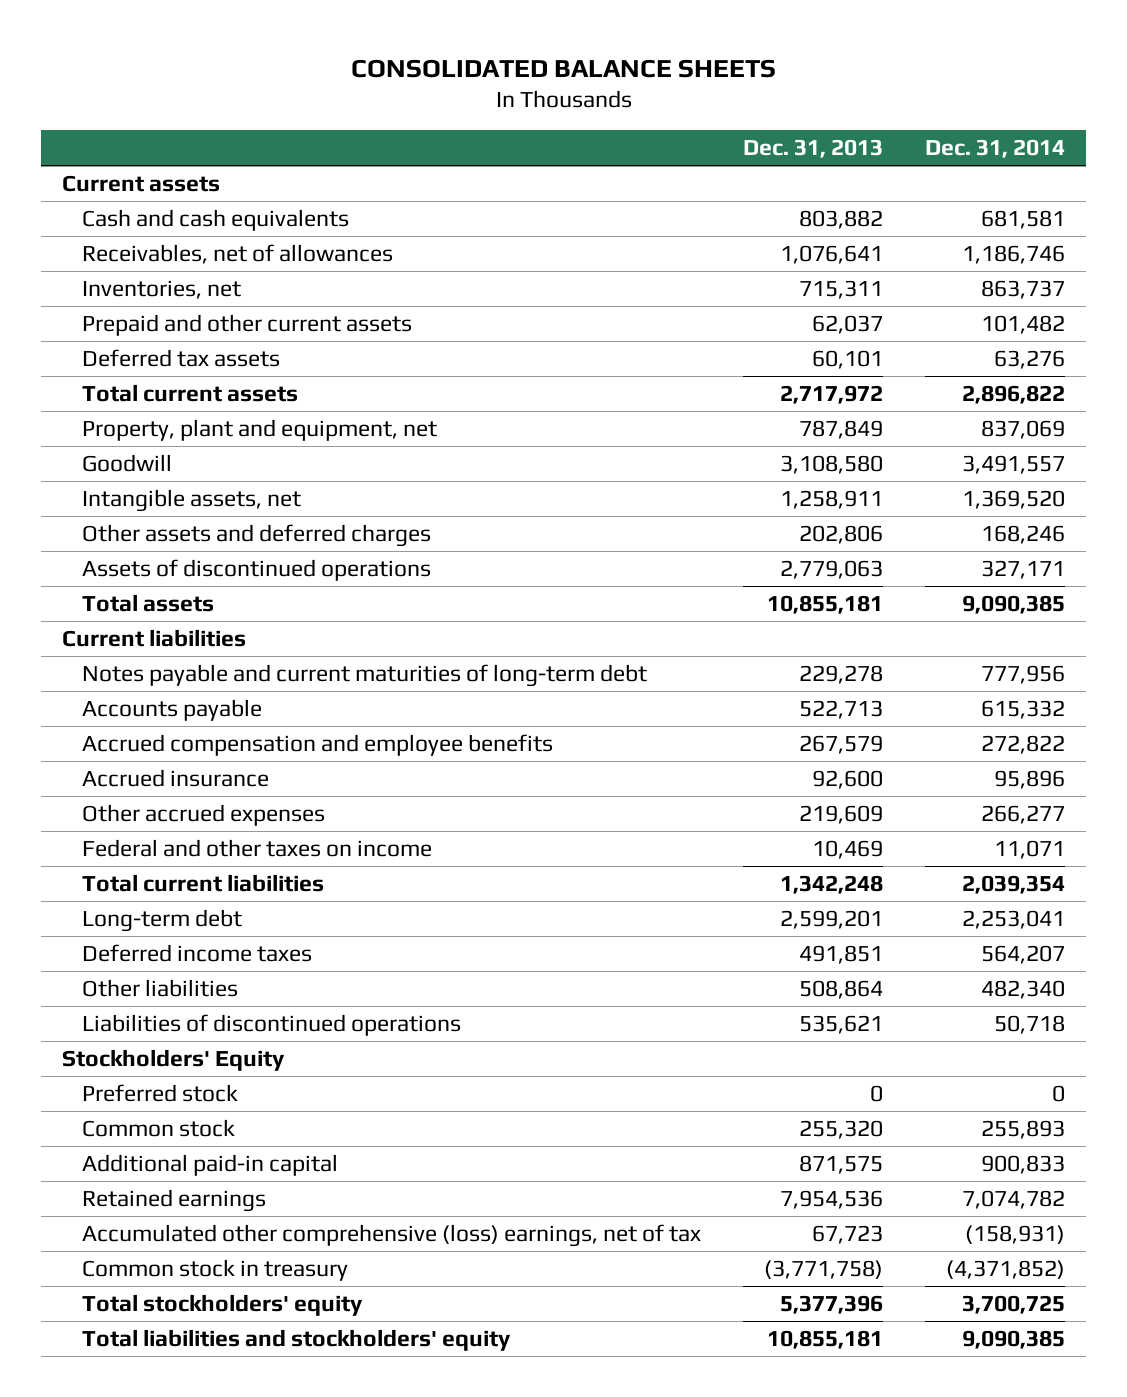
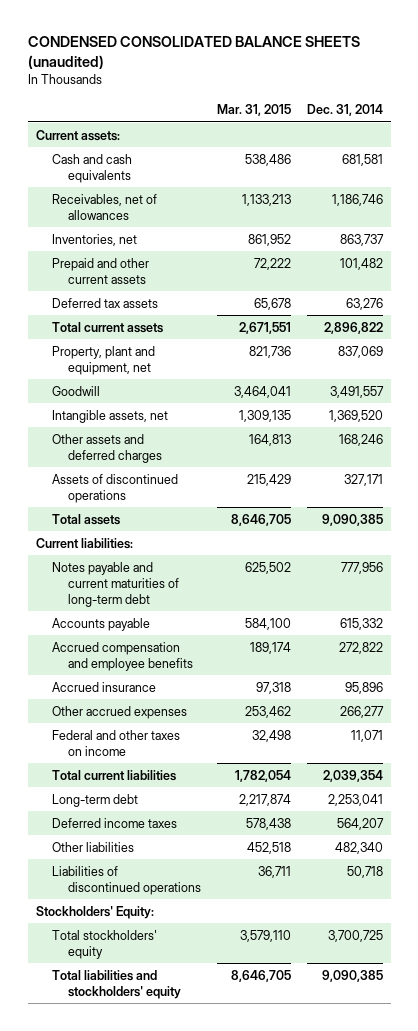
[350,58,776,78] CONSOLIDATED BALANCE SHEETS -> [27,36,360,70] CONDENSED CONSOLIDATED BALANCE SHEETS (unaudited)
[742,139,883,159] Dec. 31, 2013 -> none
none -> [216,103,291,116] Mar. 31, 2015
[62,175,221,193] Current assets -> [35,129,120,141] Current assets:
[62,629,247,648] Current liabilities -> [35,537,133,549] Current liabilities:
[81,1084,238,1103] Preferred stock -> none
[81,1119,235,1138] Common stock -> none
[81,1154,338,1177] Additional paid-in capital -> none
[81,1189,266,1213] Retained earnings -> none
[81,1224,701,1248] Accumulated other comprehensive (loss) earnings, net of tax -> none
[81,1259,348,1282] Common stock in treasury -> none
[62,1049,286,1072] Stockholders' Equity -> [35,905,154,919] Stockholders' Equity:

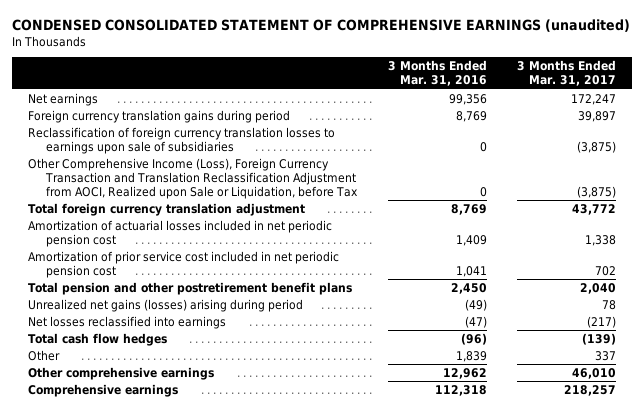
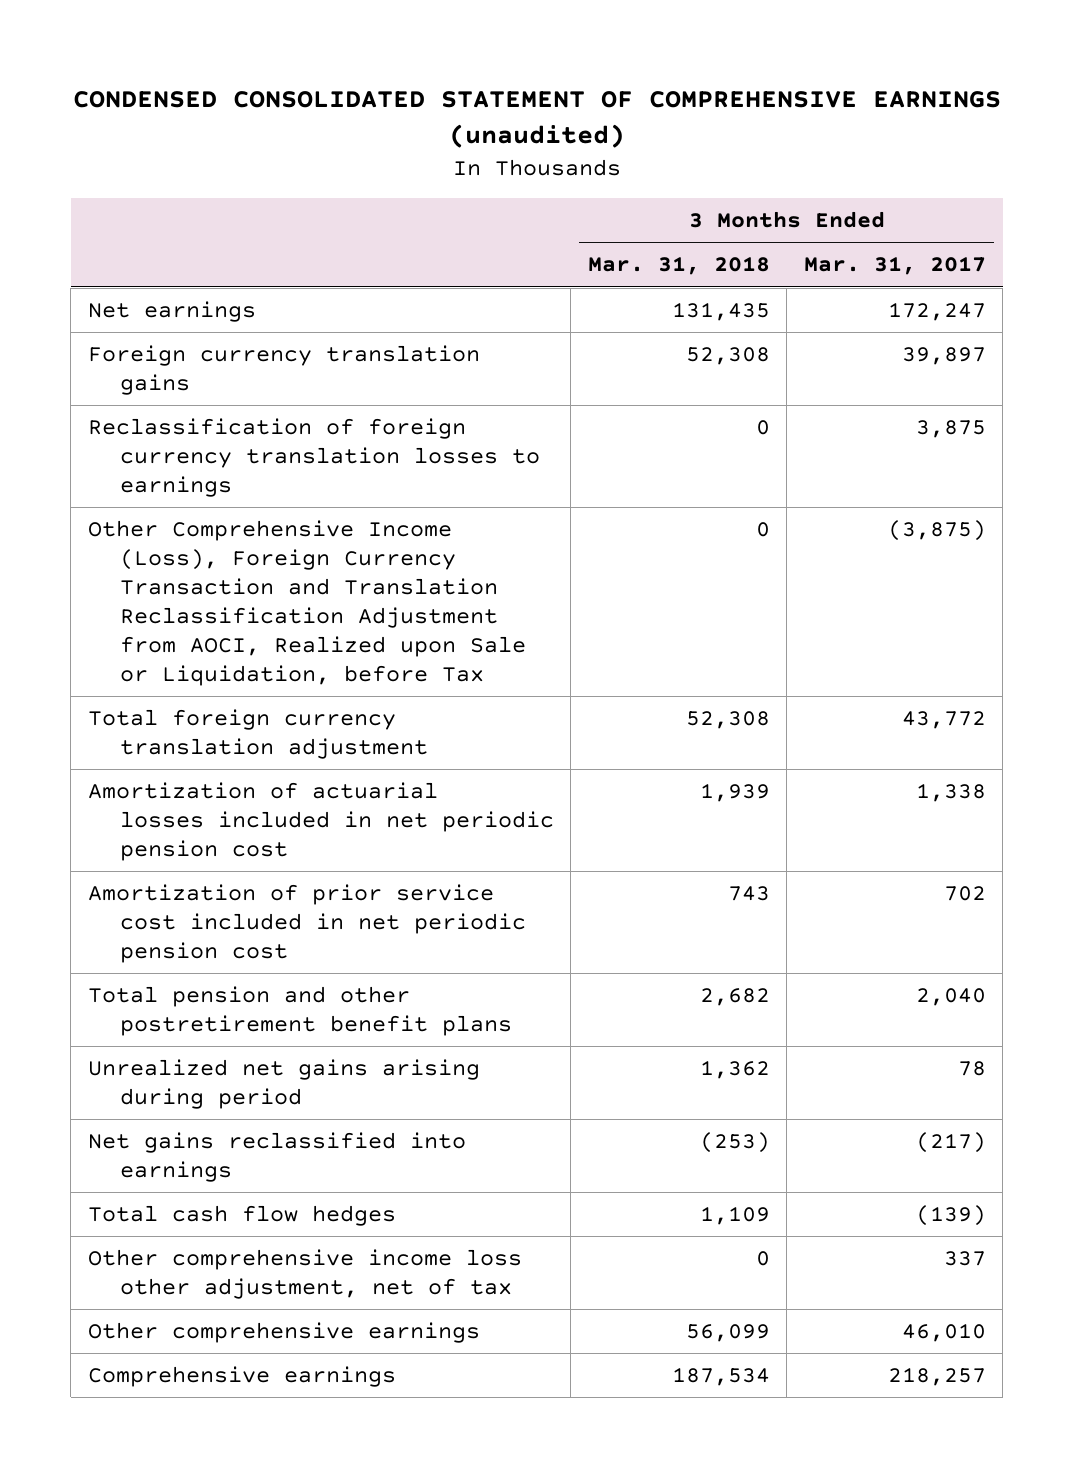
[387,60,487,87] 3 Months Ended Mar. 31, 2016 -> none
none -> [587,256,770,276] Mar. 31, 2018
[27,109,290,123] Foreign currency translation gains during period -> [87,345,480,395] Foreign currency translation gains
[27,126,335,154] Reclassification of foreign currency translation losses to earnings upon sale of subsidiaries -> [87,418,540,497] Reclassification of foreign currency translation losses to earnings
[577,140,617,153] (3,875) -> [915,420,986,439] 3,875
[27,298,303,312] Unrealized net gains (losses) arising during period -> [87,1059,480,1109] Unrealized net gains arising during period
[27,315,226,329] Net losses reclassified into earnings -> [87,1132,466,1182] Net gains reclassified into earnings
[27,349,60,361] Other -> [87,1249,522,1299] Other comprehensive income loss other adjustment, net of tax

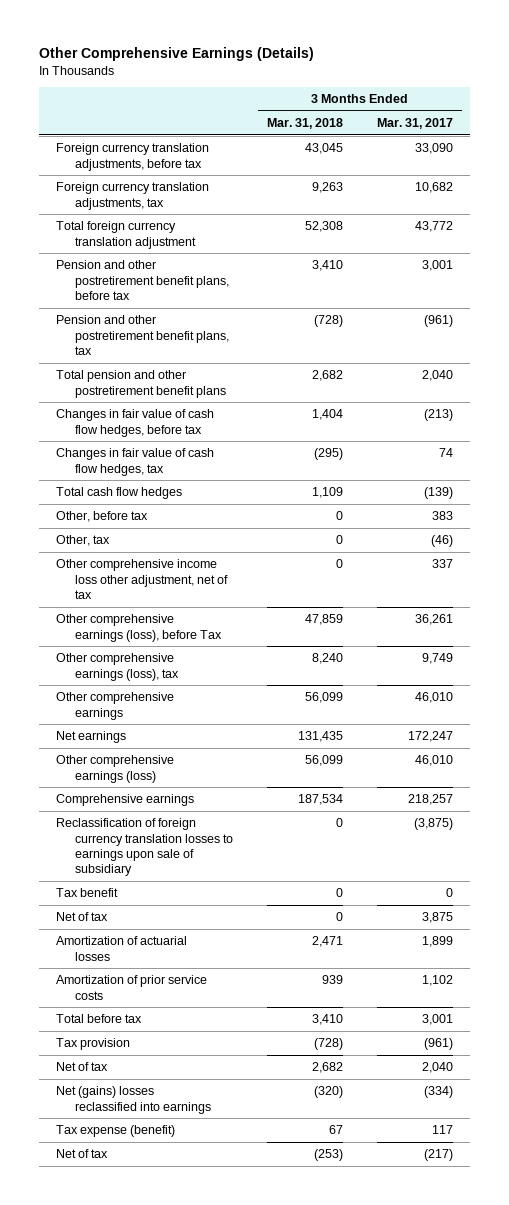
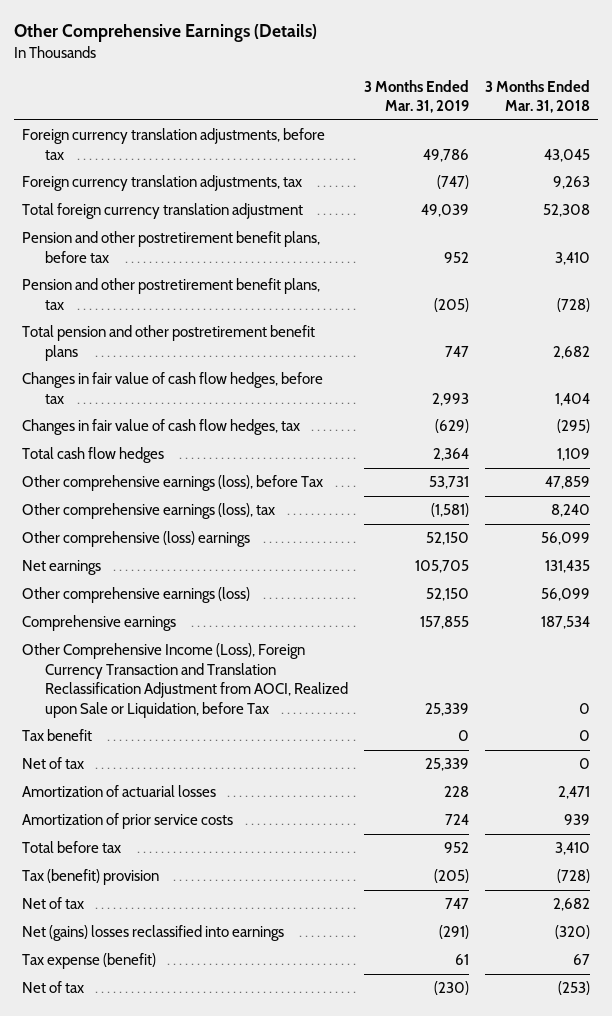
[377,118,454,130] Mar. 31, 2017 -> none
none -> [364,79,470,114] 3 Months Ended Mar. 31, 2019
[55,511,148,523] Other, before tax -> none
[55,535,110,547] Other, tax -> none
[55,559,228,599] Other comprehensive income loss other adjustment, net of tax -> none
[55,692,174,720] Other comprehensive earnings -> [21,531,250,548] Other comprehensive (loss) earnings
[55,818,233,877] Reclassification of foreign currency translation losses to earnings upon sale of subsidiary -> [21,643,349,718] Other Comprehensive Income (Loss), Foreign Currency Transaction and Translation Reclassification Adjustment from AOCI, Realized upon Sale or Liquidation, before Tax
[55,1038,130,1051] Tax provision -> [21,869,159,886] Tax (benefit) provision

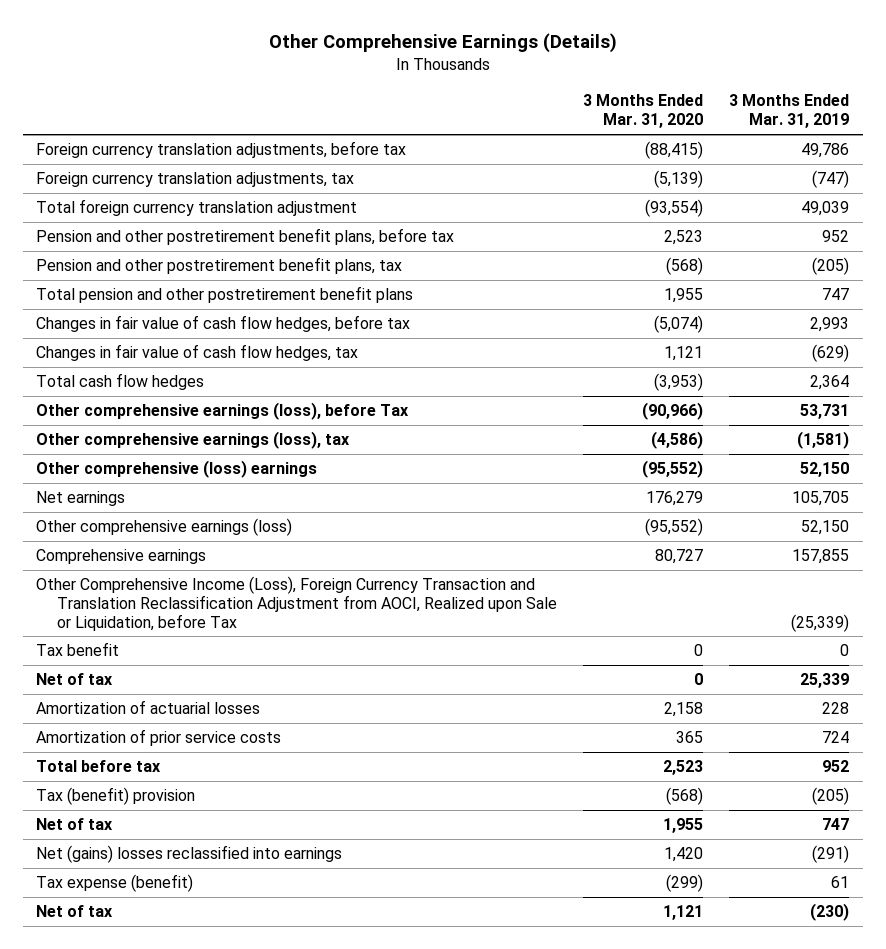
[485,79,591,114] 3 Months Ended Mar. 31, 2018 -> none
none -> [583,94,704,129] 3 Months Ended Mar. 31, 2020
[425,702,470,716] 25,339 -> [791,613,850,632] (25,339)

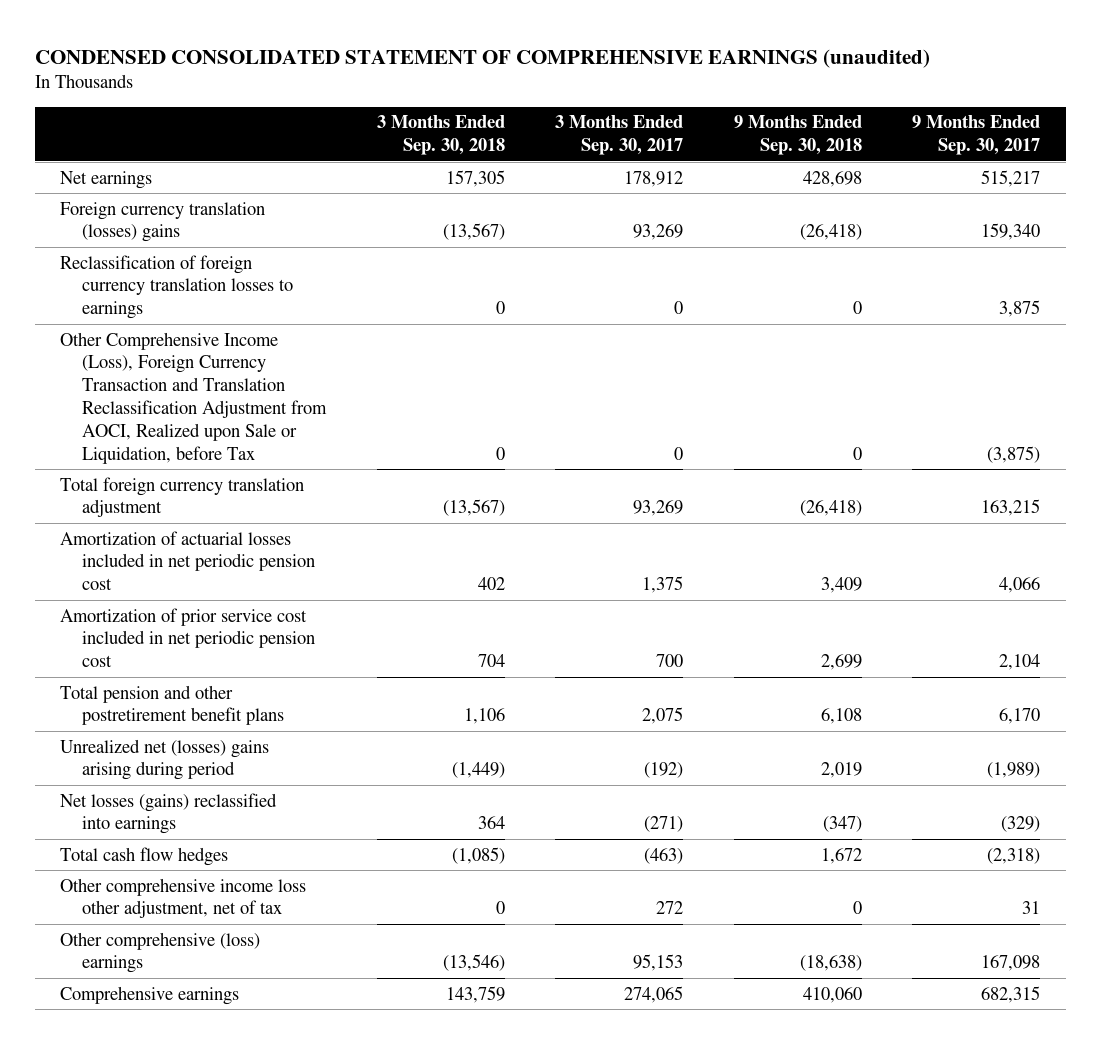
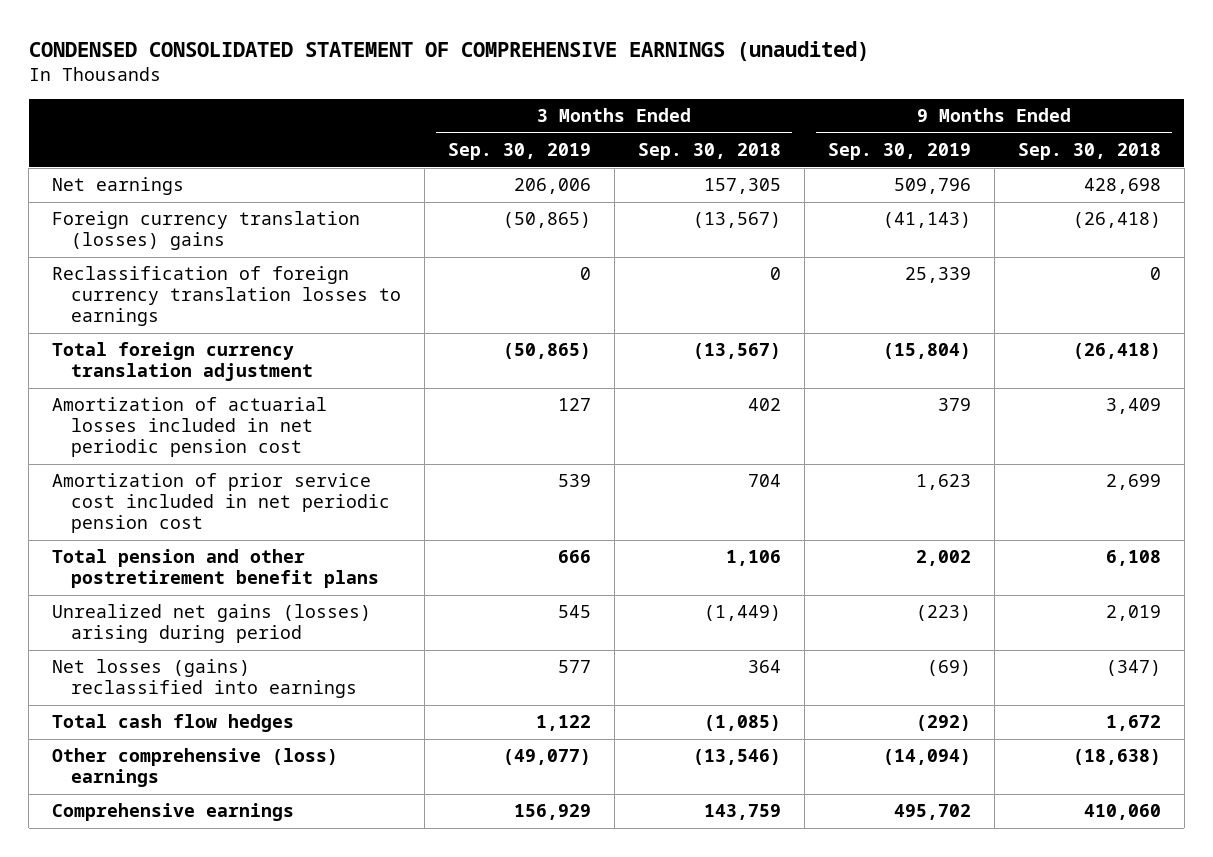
[555,115,684,156] 3 Months Ended Sep. 30, 2017 -> none
[912,115,1041,156] 9 Months Ended Sep. 30, 2017 -> none
none -> [447,143,591,161] Sep. 30, 2019
none -> [827,143,971,161] Sep. 30, 2019
[60,331,327,464] Other Comprehensive Income (Loss), Foreign Currency Transaction and Translation Reclassification Adjustment from AOCI, Realized upon Sale or Liquidation, before Tax -> none
[60,738,270,781] Unrealized net (losses) gains arising during period -> [52,604,372,644] Unrealized net gains (losses) arising during period
[60,877,307,919] Other comprehensive income loss other adjustment, net of tax -> none

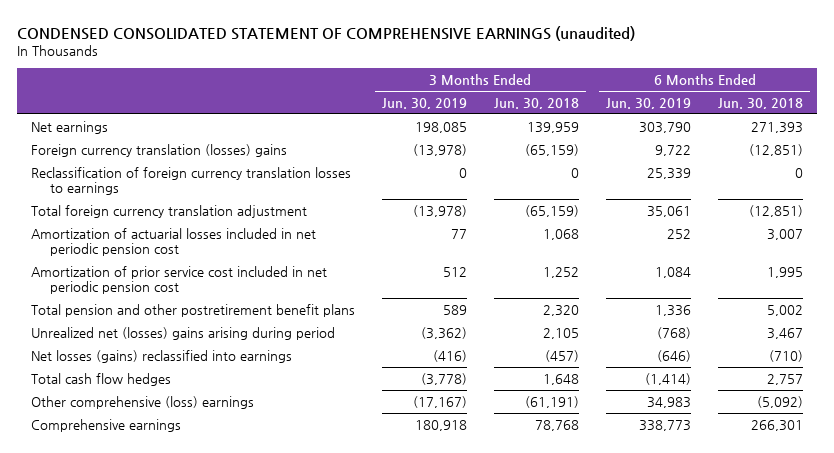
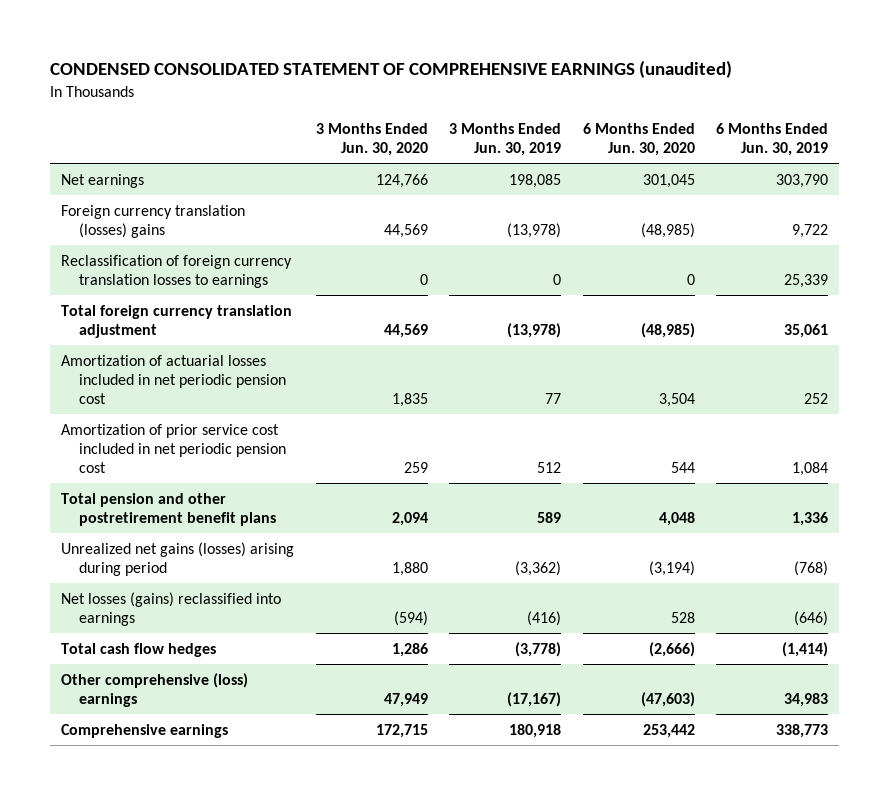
[493,98,579,110] Jun. 30, 2018 -> none
[718,98,804,110] Jun. 30, 2018 -> none
none -> [315,122,428,156] 3 Months Ended Jun. 30, 2020
none -> [582,122,695,156] 6 Months Ended Jun. 30, 2020
[30,327,335,341] Unrealized net (losses) gains arising during period -> [61,541,295,576] Unrealized net gains (losses) arising during period

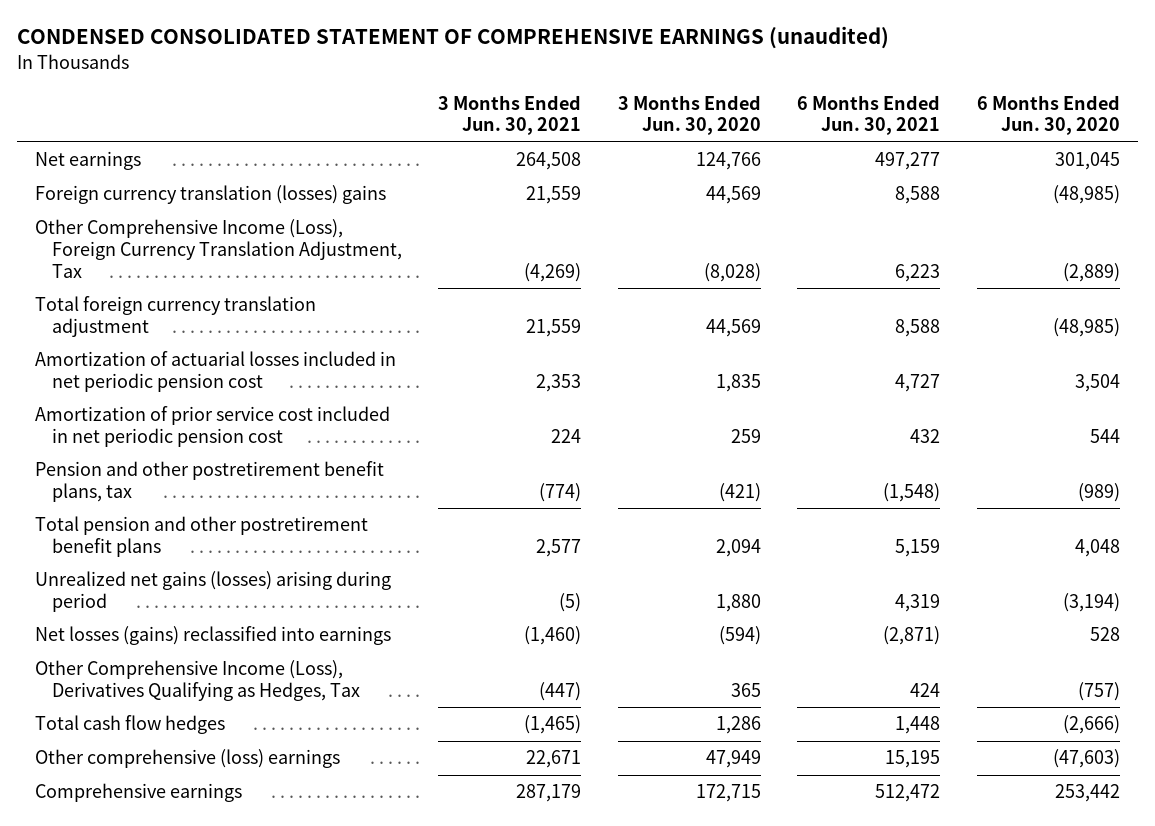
[449,122,562,156] 3 Months Ended Jun. 30, 2019 -> none
[716,122,829,156] 6 Months Ended Jun. 30, 2019 -> none
none -> [438,94,582,136] 3 Months Ended Jun. 30, 2021
none -> [797,94,941,136] 6 Months Ended Jun. 30, 2021
[61,254,293,288] Reclassification of foreign currency translation losses to earnings -> none
none -> [34,219,402,278] Other Comprehensive Income (Loss), Foreign Currency Translation Adjustment, Tax
none -> [34,461,384,502] Pension and other postretirement benefit plans, tax
none -> [34,660,360,701] Other Comprehensive Income (Loss), Derivatives Qualifying as Hedges, Tax

